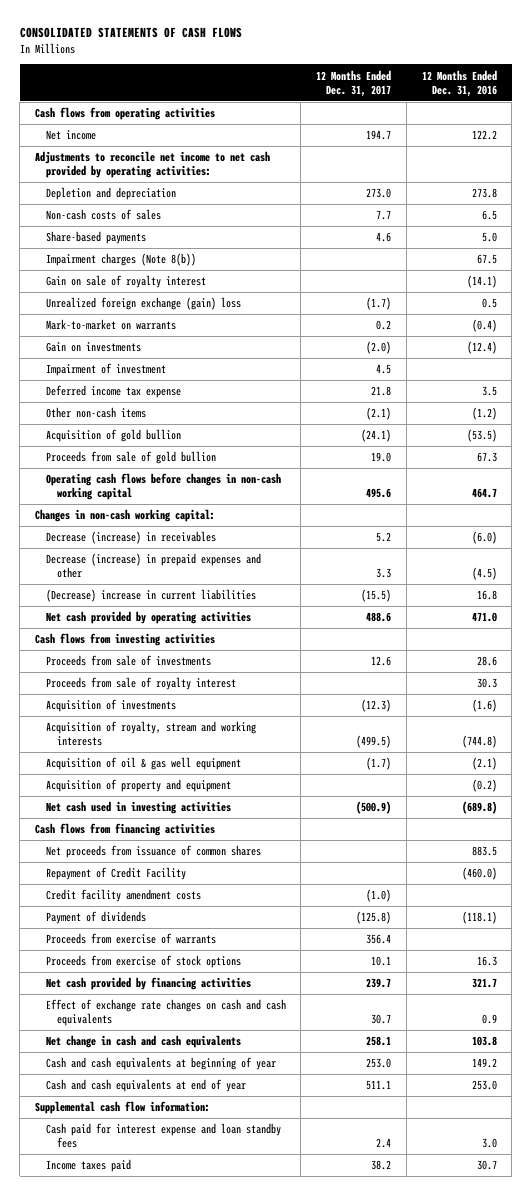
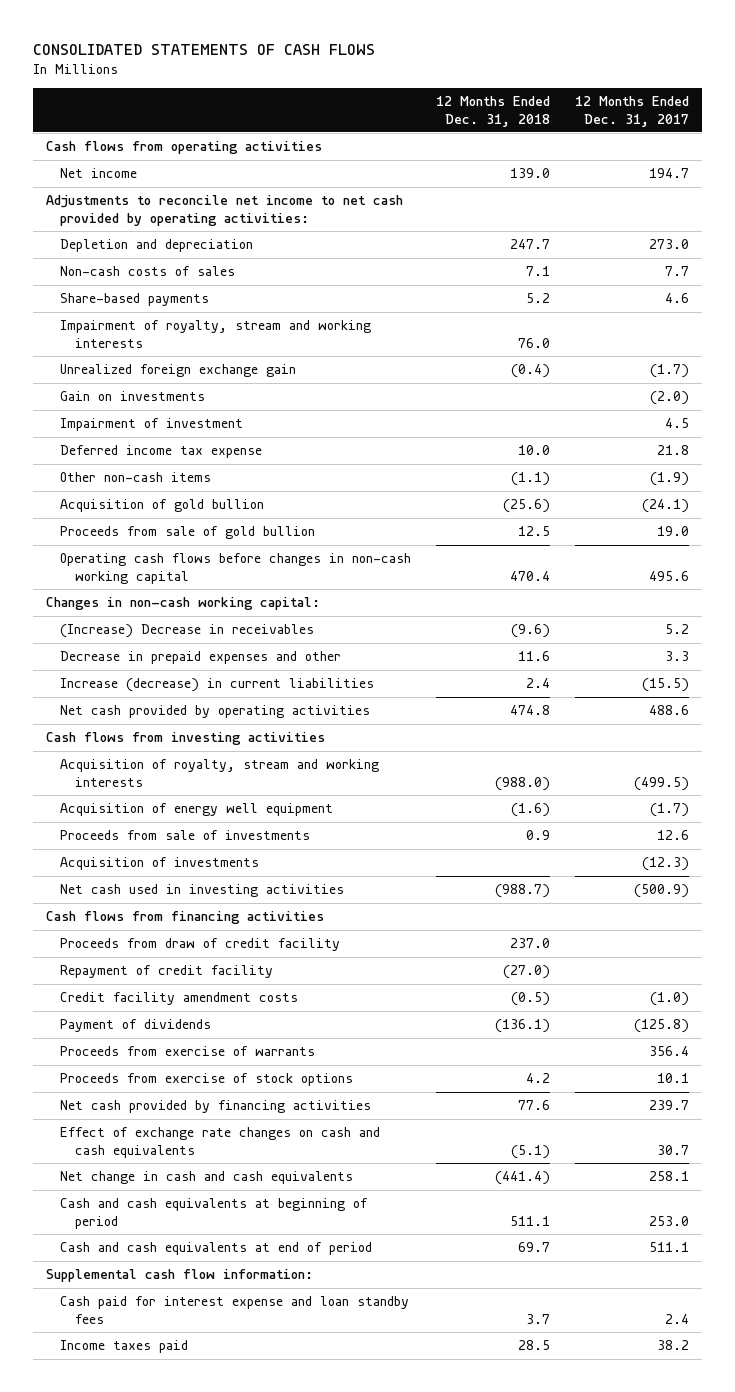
[421,69,497,97] 12 Months Ended Dec. 31, 2016 -> none
none -> [436,95,551,127] 12 Months Ended Dec. 31, 2018
[45,275,206,289] Gain on sale of royalty interest -> none
[45,319,176,331] Mark-to-market on warrants -> none
[45,253,196,267] Impairment charges (Note 8(b)) -> [60,320,372,348] Impairment of royalty, stream and working interests
[45,297,241,311] Unrealized foreign exchange (gain) loss -> [60,364,297,378] Unrealized foreign exchange gain
[366,407,392,421] (2.1) -> [650,472,690,487] (1.9)
[45,531,216,545] Decrease (increase) in receivables -> [60,624,315,639] (Increase) Decrease in receivables
[45,553,261,579] Decrease (increase) in prepaid expenses and other -> [60,651,342,665] Decrease in prepaid expenses and other
[45,589,256,603] (Decrease) increase in current liabilities -> [60,678,375,693] Increase (decrease) in current liabilities
[45,721,256,747] Acquisition of royalty, stream and working interests -> [60,759,380,787] Acquisition of royalty, stream and working interests
none -> [60,803,334,817] Acquisition of energy well equipment
[45,677,236,691] Proceeds from sale of royalty interest -> none
[45,757,241,771] Acquisition of oil & gas well equipment -> none
[45,779,231,793] Acquisition of property and equipment -> none
[45,845,261,859] Net proceeds from issuance of common shares -> none
none -> [60,938,341,952] Proceeds from draw of credit facility
[45,867,186,881] Repayment of Credit Facility -> [60,965,274,979] Repayment of credit facility
[45,1057,276,1071] Cash and cash equivalents at beginning of year -> [60,1198,369,1229] Cash and cash equivalents at beginning of period
[45,1079,246,1093] Cash and cash equivalents at end of year -> [60,1242,373,1256] Cash and cash equivalents at end of period

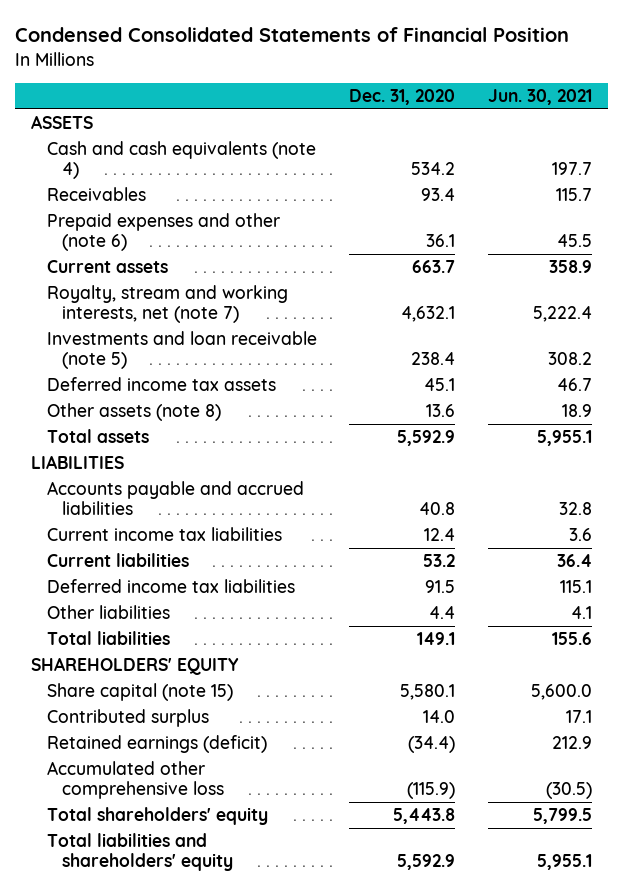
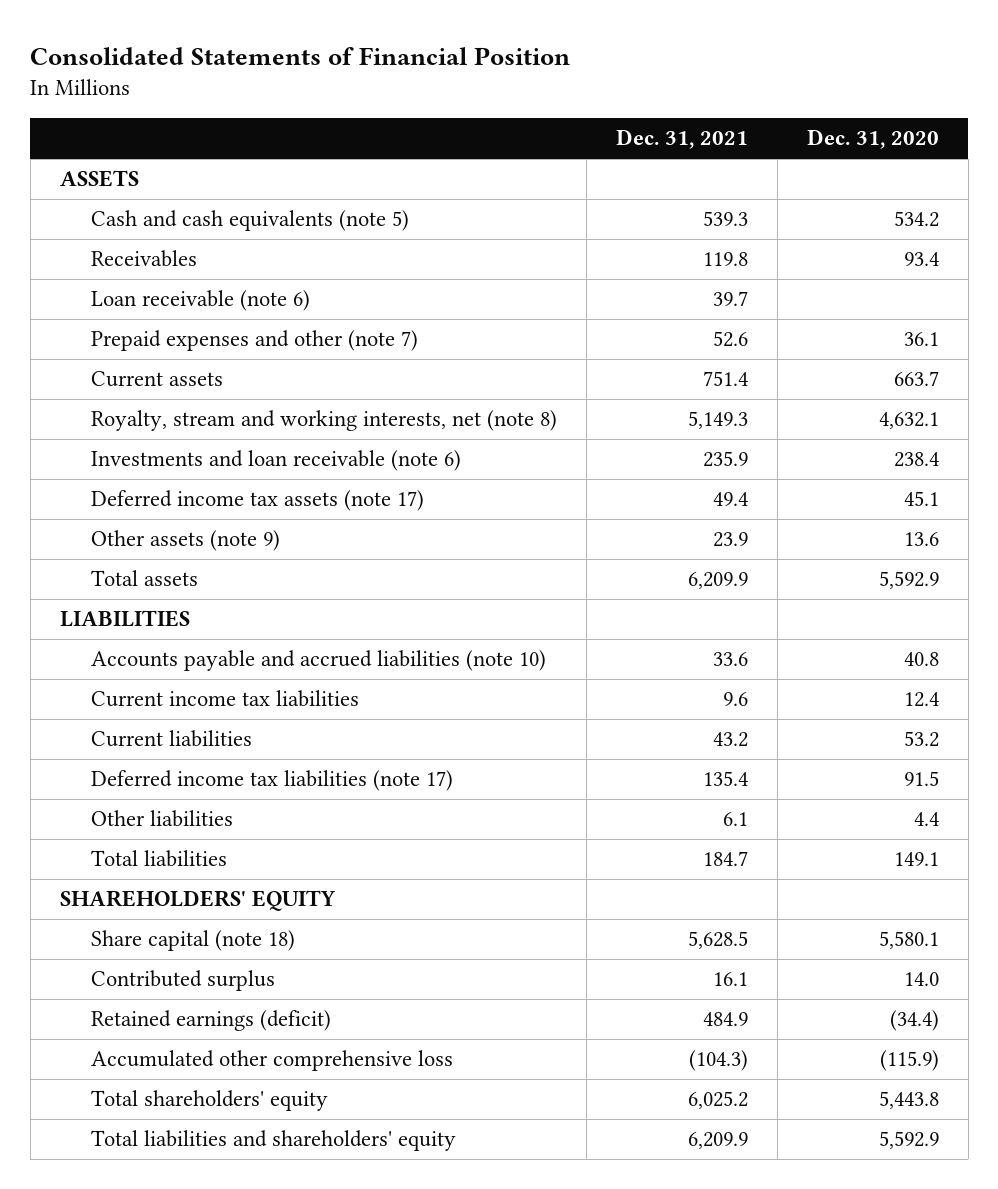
[14,27,569,43] Condensed Consolidated Statements of Financial Position -> [30,47,571,66] Consolidated Statements of Financial Position
[487,89,592,106] Jun. 30, 2021 -> none
none -> [615,129,748,150] Dec. 31, 2021
[46,140,316,180] Cash and cash equivalents (note 4) -> [90,210,409,232] Cash and cash equivalents (note 5)
none -> [90,290,310,312] Loan receivable (note 6)
[46,212,280,252] Prepaid expenses and other (note 6) -> [90,330,418,352] Prepaid expenses and other (note 7)
[46,284,288,324] Royalty, stream and working interests, net (note 7) -> [90,410,557,432] Royalty, stream and working interests, net (note 8)
[46,330,317,370] Investments and loan receivable (note 5) -> [90,450,461,472] Investments and loan receivable (note 6)
[46,376,276,391] Deferred income tax assets -> [90,490,424,512] Deferred income tax assets (note 17)
[46,402,221,421] Other assets (note 8) -> [90,530,280,552] Other assets (note 9)
[46,480,304,516] Accounts payable and accrued liabilities -> [90,650,546,672] Accounts payable and accrued liabilities (note 10)
[46,578,295,593] Deferred income tax liabilities -> [90,770,453,792] Deferred income tax liabilities (note 17)
[46,682,233,701] Share capital (note 15) -> [90,930,295,952] Share capital (note 18)

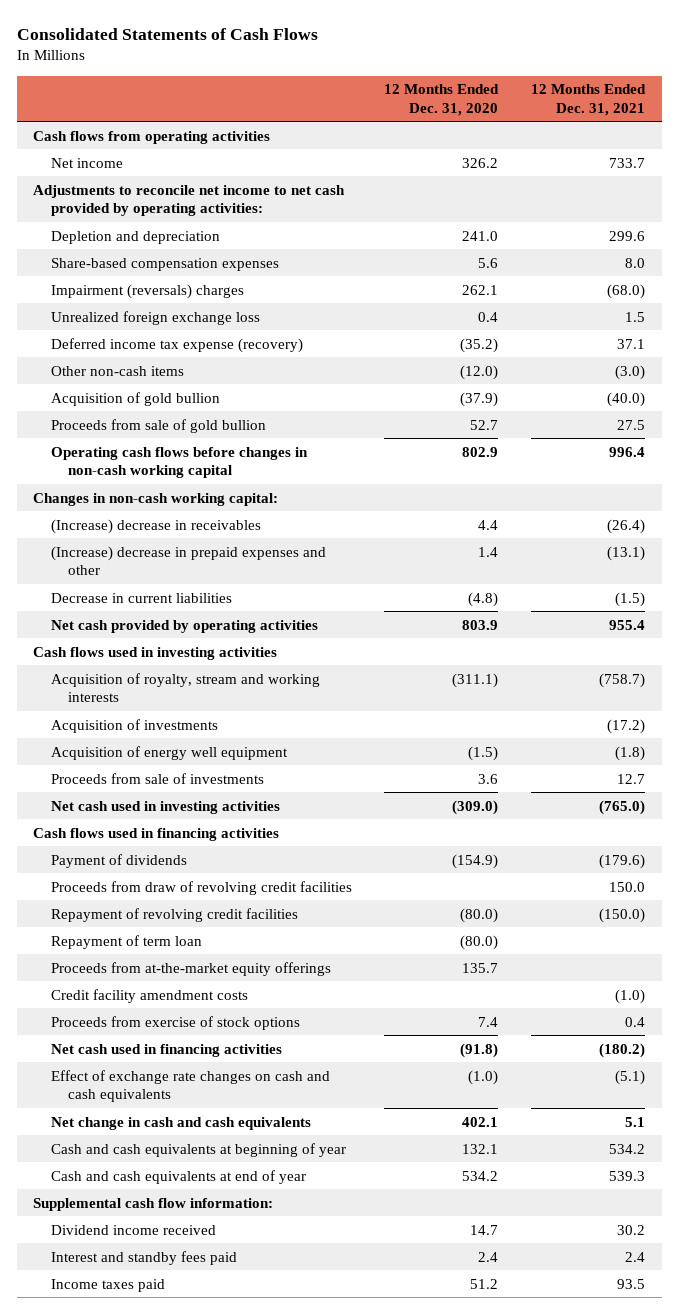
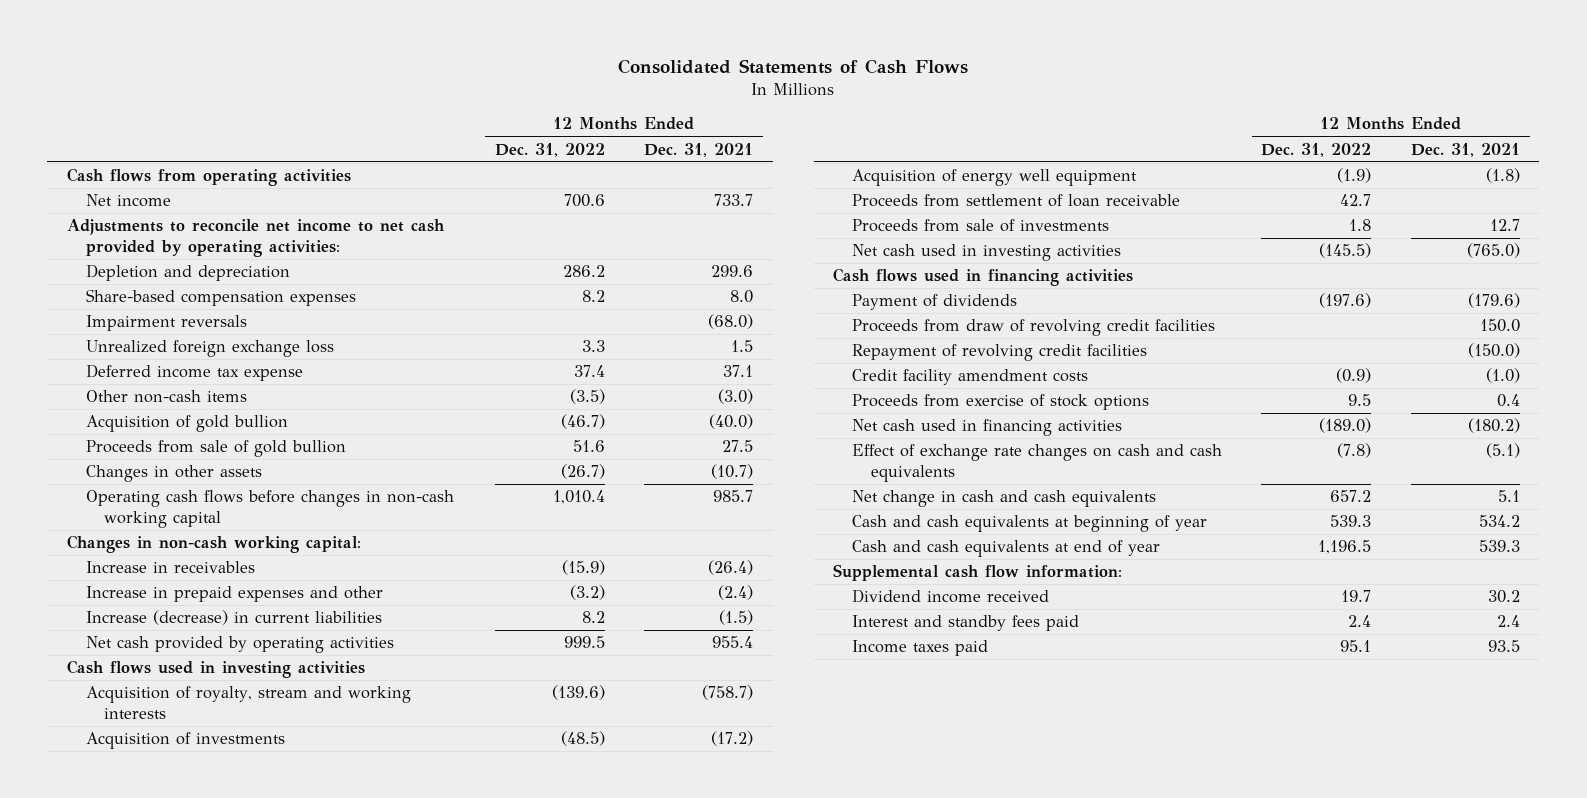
[384,84,500,116] 12 Months Ended Dec. 31, 2020 -> none
none -> [494,142,605,157] Dec. 31, 2022
[50,283,244,299] Impairment (reversals) charges -> [85,315,247,332] Impairment reversals
[50,337,303,353] Deferred income tax expense (recovery) -> [85,364,303,382] Deferred income tax expense
none -> [85,465,262,483] Changes in other assets
[609,446,646,457] 996.4 -> [713,490,754,503] 985.7
[50,518,261,534] (Increase) decrease in receivables -> [85,561,255,574] Increase in receivables
[50,545,326,576] (Increase) decrease in prepaid expenses and other -> [85,586,383,603] Increase in prepaid expenses and other
[607,545,646,561] (13.1) -> [718,585,754,601] (2.4)
[50,592,232,603] Decrease in current liabilities -> [85,610,382,626] Increase (decrease) in current liabilities
none -> [852,194,1181,208] Proceeds from settlement of loan receivable
[50,934,202,949] Repayment of term loan -> none
[50,961,331,976] Proceeds from at-the-market equity offerings -> none

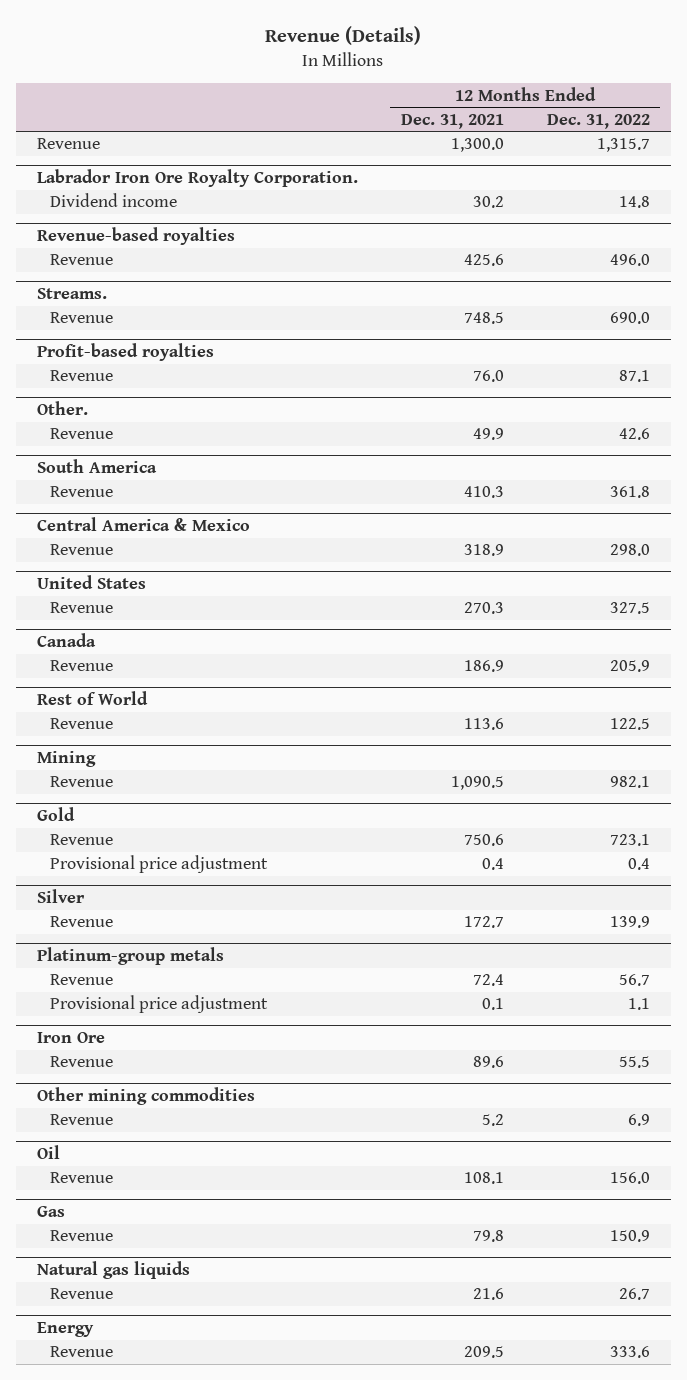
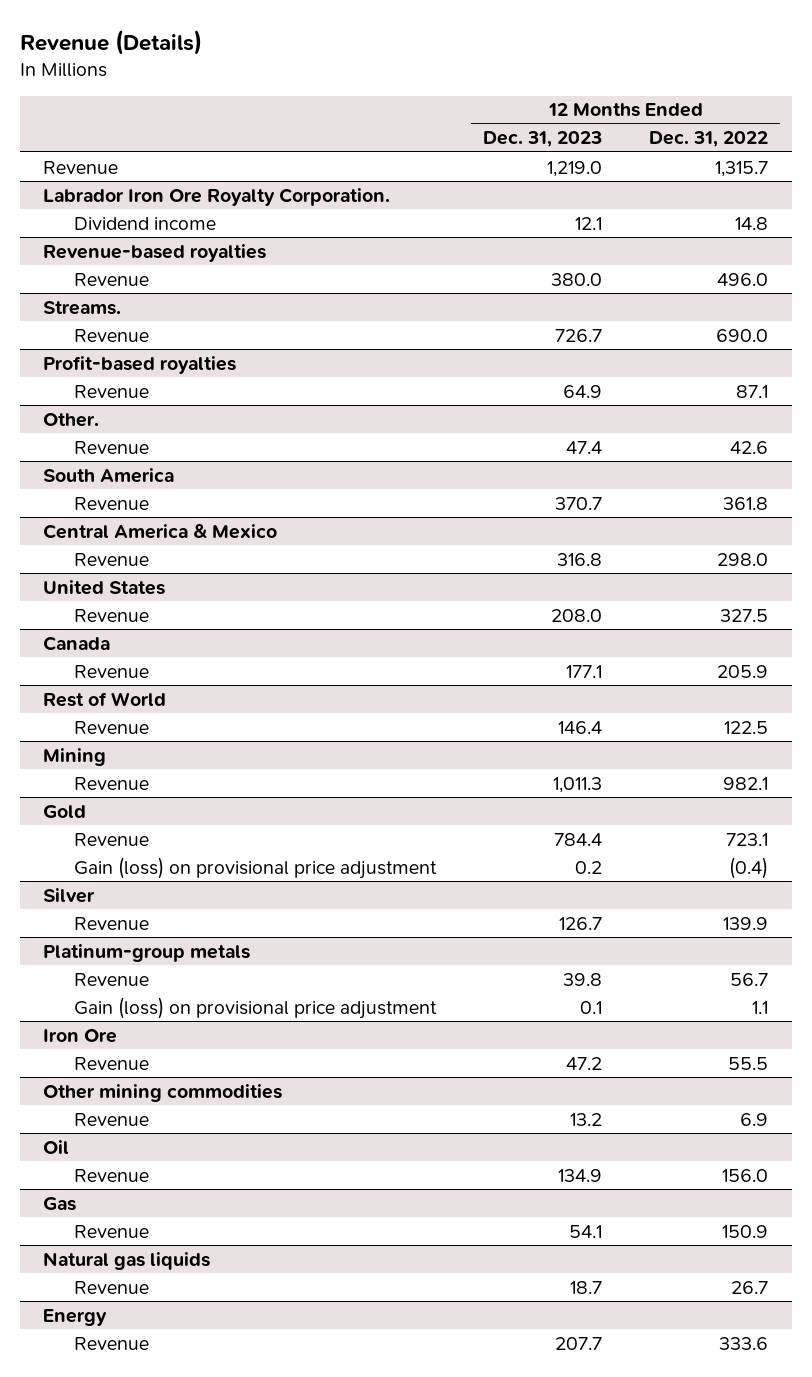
[400,113,504,129] Dec. 31, 2021 -> none
none -> [483,131,603,148] Dec. 31, 2023
[50,855,269,874] Provisional price adjustment -> [74,856,438,879] Gain (loss) on provisional price adjustment
[627,858,650,871] 0.4 -> [729,856,769,879] (0.4)
[50,995,269,1014] Provisional price adjustment -> [74,996,438,1019] Gain (loss) on provisional price adjustment

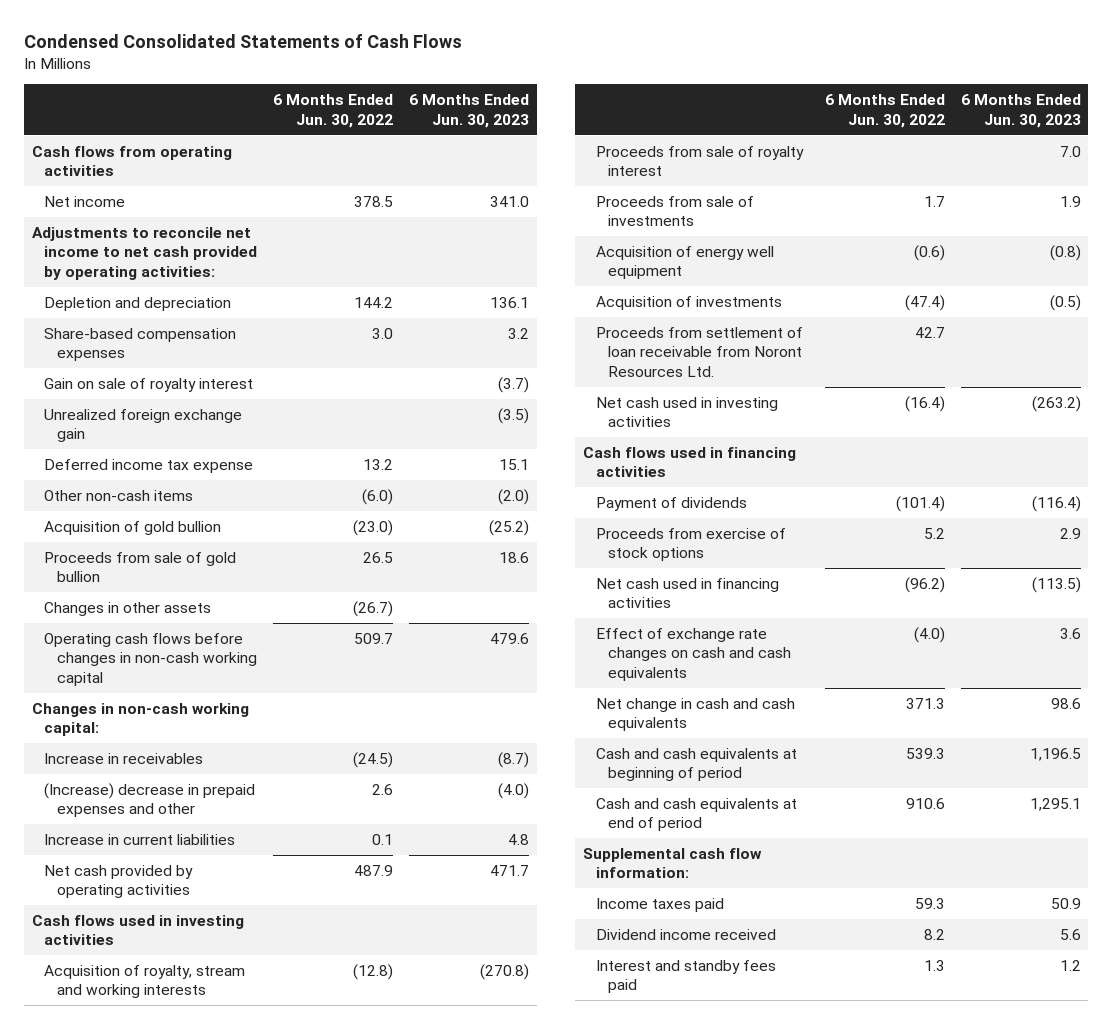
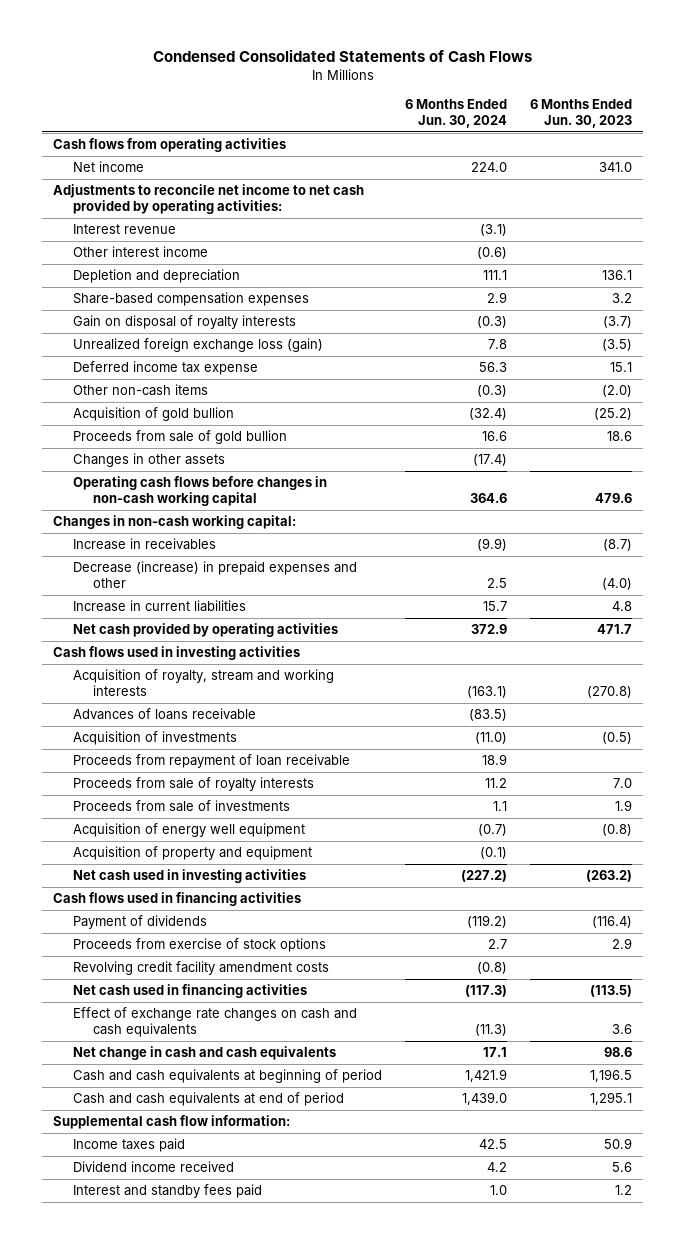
[272,94,393,128] 6 Months Ended Jun. 30, 2022 -> none
none -> [405,99,508,129] 6 Months Ended Jun. 30, 2024
none -> [73,224,177,235] Interest revenue
none -> [73,246,209,258] Other interest income
[44,377,254,392] Gain on sale of royalty interest -> [73,315,297,330] Gain on disposal of royalty interests
[44,408,243,443] Unrealized foreign exchange gain -> [73,338,324,353] Unrealized foreign exchange loss (gain)
[44,782,256,818] (Increase) decrease in prepaid expenses and other -> [73,561,358,589] Decrease (increase) in prepaid expenses and other
none -> [73,708,257,721] Advances of loans receivable
[595,295,782,310] Acquisition of investments -> [73,731,238,746] Acquisition of investments
none -> [73,754,351,769] Proceeds from repayment of loan receivable
[595,145,804,177] Proceeds from sale of royalty interest -> [73,777,315,792] Proceeds from sale of royalty interests
[595,326,803,377] Proceeds from settlement of loan receivable from Noront Resources Ltd. -> none
none -> [73,846,313,861] Acquisition of property and equipment
none -> [73,961,330,976] Revolving credit facility amendment costs

